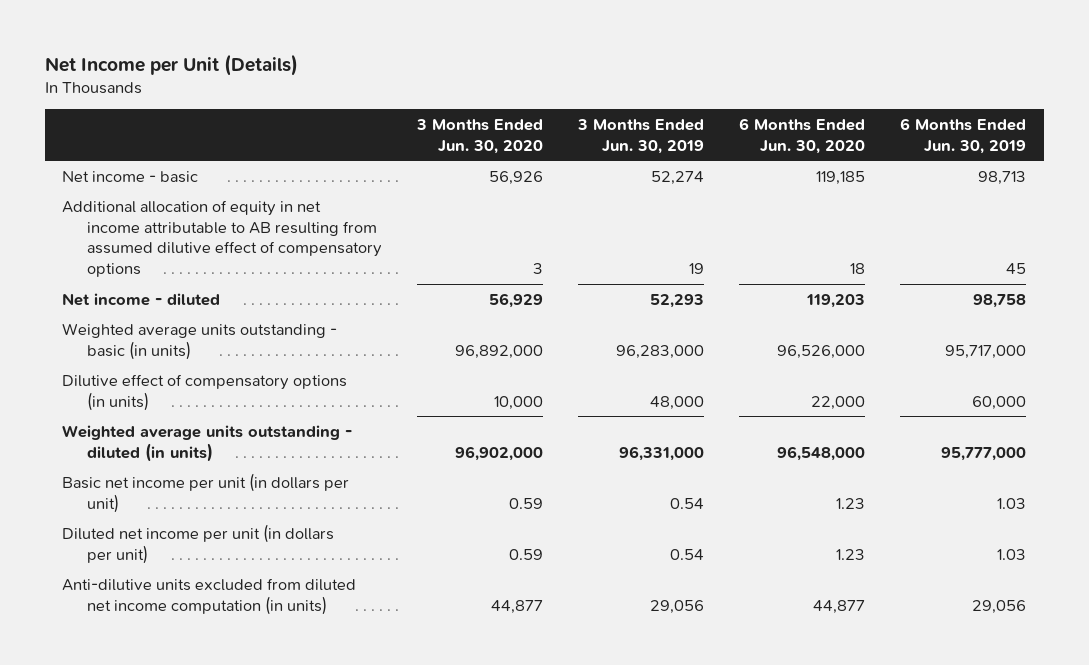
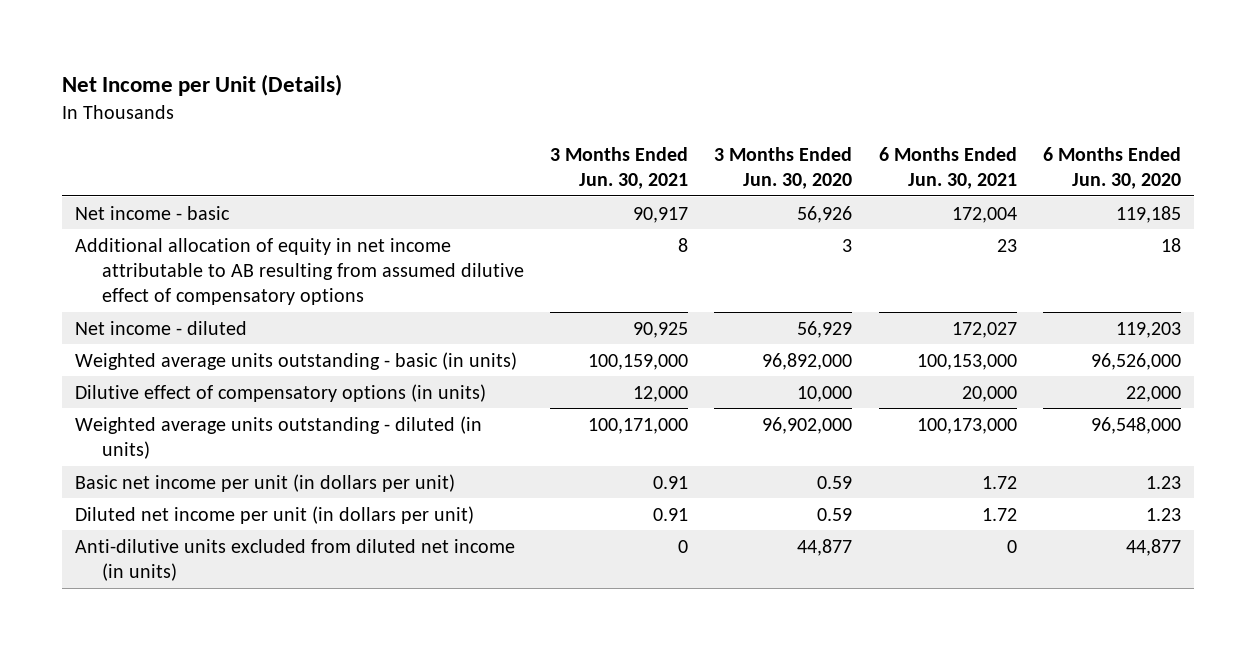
[577,118,705,154] 3 Months Ended Jun. 30, 2019 -> none
[900,117,1027,154] 6 Months Ended Jun. 30, 2019 -> none
none -> [550,146,689,189] 3 Months Ended Jun. 30, 2021
none -> [878,146,1017,189] 6 Months Ended Jun. 30, 2021
[62,577,357,615] Anti-dilutive units excluded from diluted net income computation (in units) -> [75,538,516,581] Anti-dilutive units excluded from diluted net income (in units)

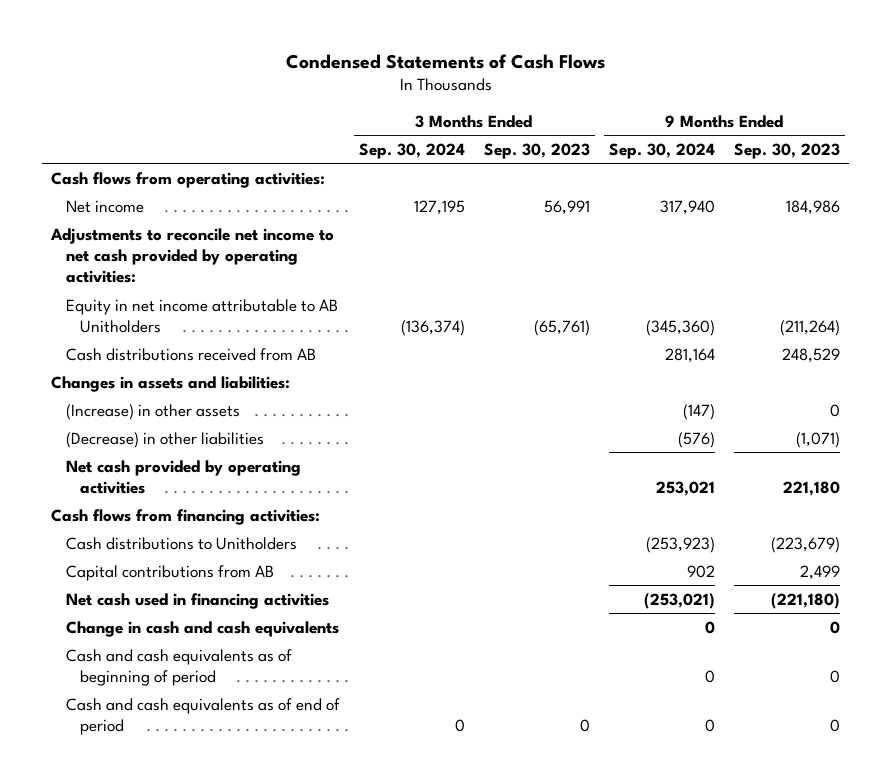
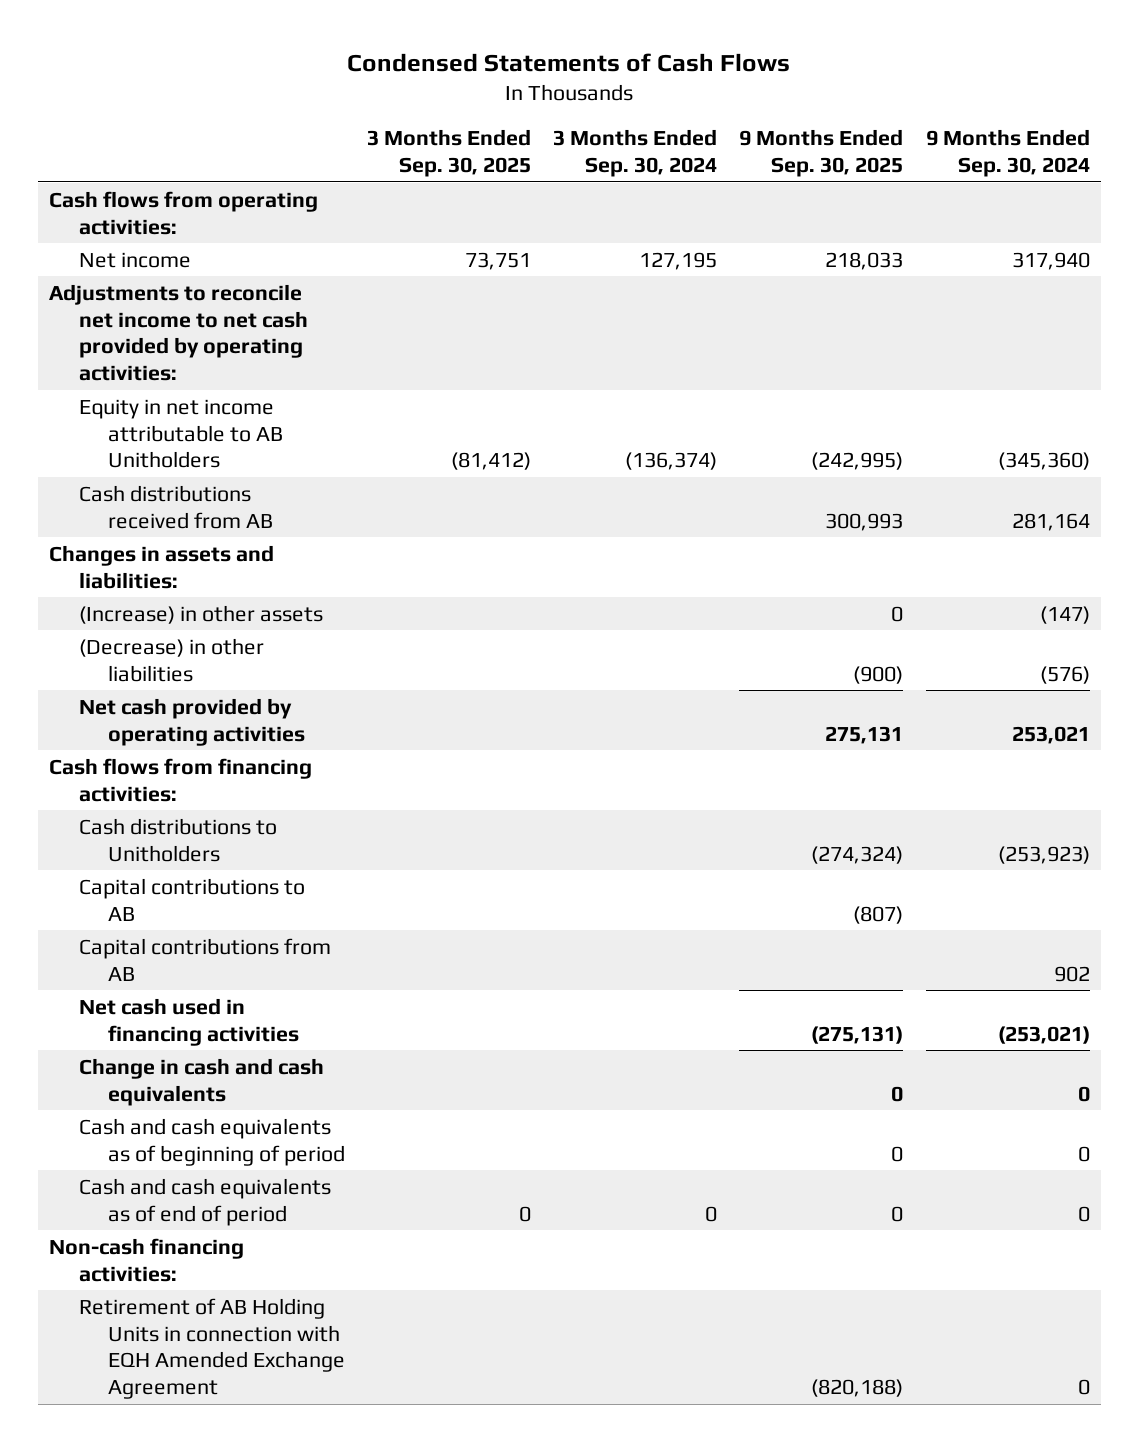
[483,142,590,159] Sep. 30, 2023 -> none
[733,142,840,159] Sep. 30, 2023 -> none
none -> [367,129,532,178] 3 Months Ended Sep. 30, 2025
none -> [739,129,904,178] 9 Months Ended Sep. 30, 2025
none -> [78,877,305,921] Capital contributions to AB
none -> [48,1237,244,1282] Non-cash financing activities:
none -> [78,1297,346,1400] Retirement of AB Holding Units in connection with EQH Amended Exchange Agreement

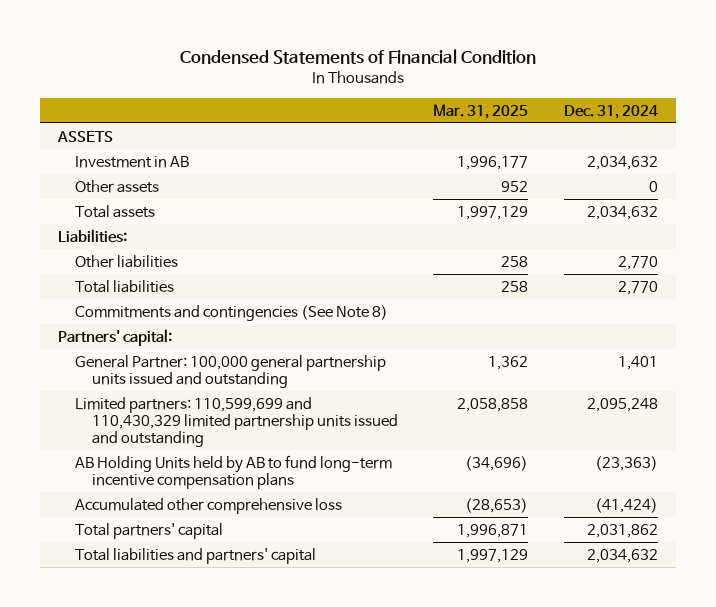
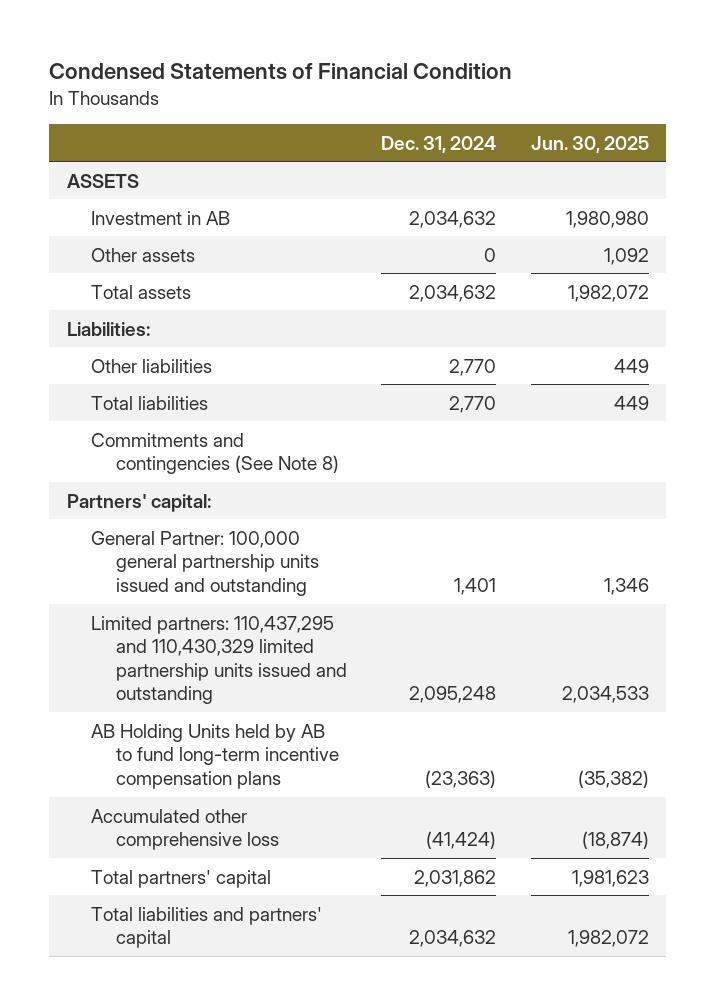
[433,103,529,119] Mar. 31, 2025 -> none
none -> [531,135,650,153] Jun. 30, 2025
[74,396,398,448] Limited partners: 110,599,699 and 110,430,329 limited partnership units issued and outstanding -> [91,615,347,705] Limited partners: 110,437,295 and 110,430,329 limited partnership units issued and outstanding

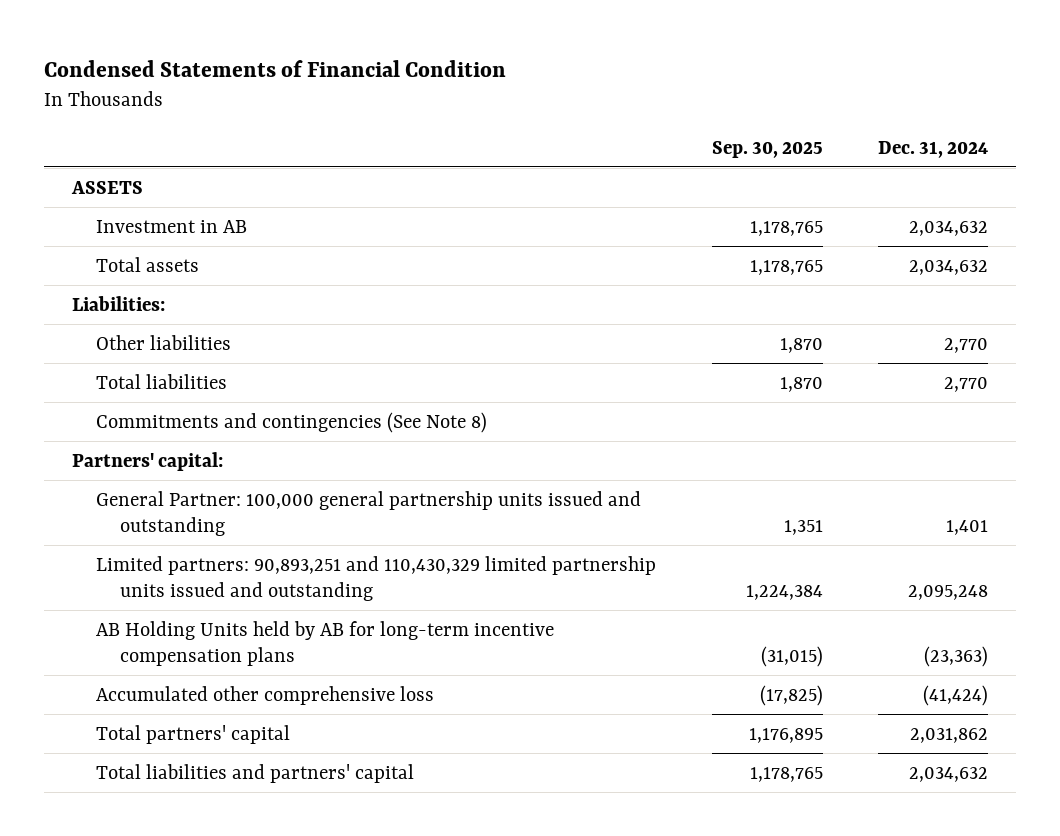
[531,135,650,153] Jun. 30, 2025 -> none
none -> [711,140,823,158] Sep. 30, 2025
[91,247,196,262] Other assets -> none
[91,615,347,705] Limited partners: 110,437,295 and 110,430,329 limited partnership units issued and outstanding -> [95,555,656,601] Limited partners: 90,893,251 and 110,430,329 limited partnership units issued and outstanding
[91,723,339,789] AB Holding Units held by AB to fund long-term incentive compensation plans -> [95,620,554,666] AB Holding Units held by AB for long-term incentive compensation plans

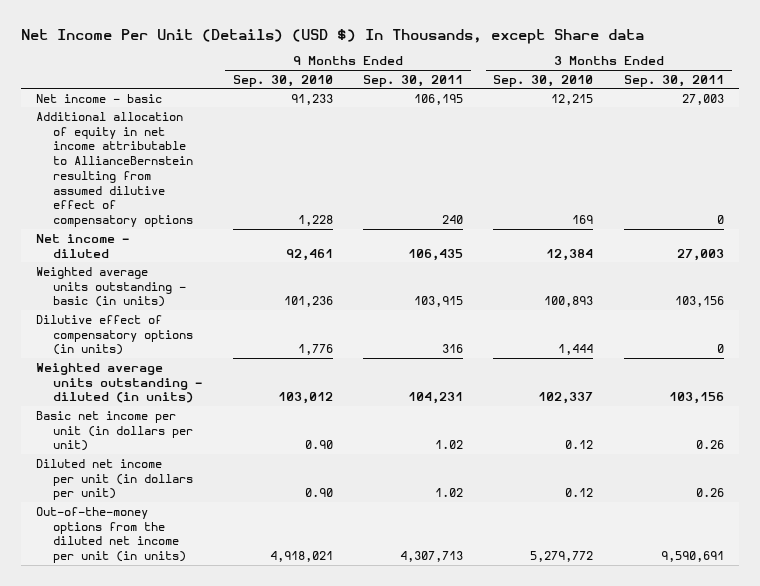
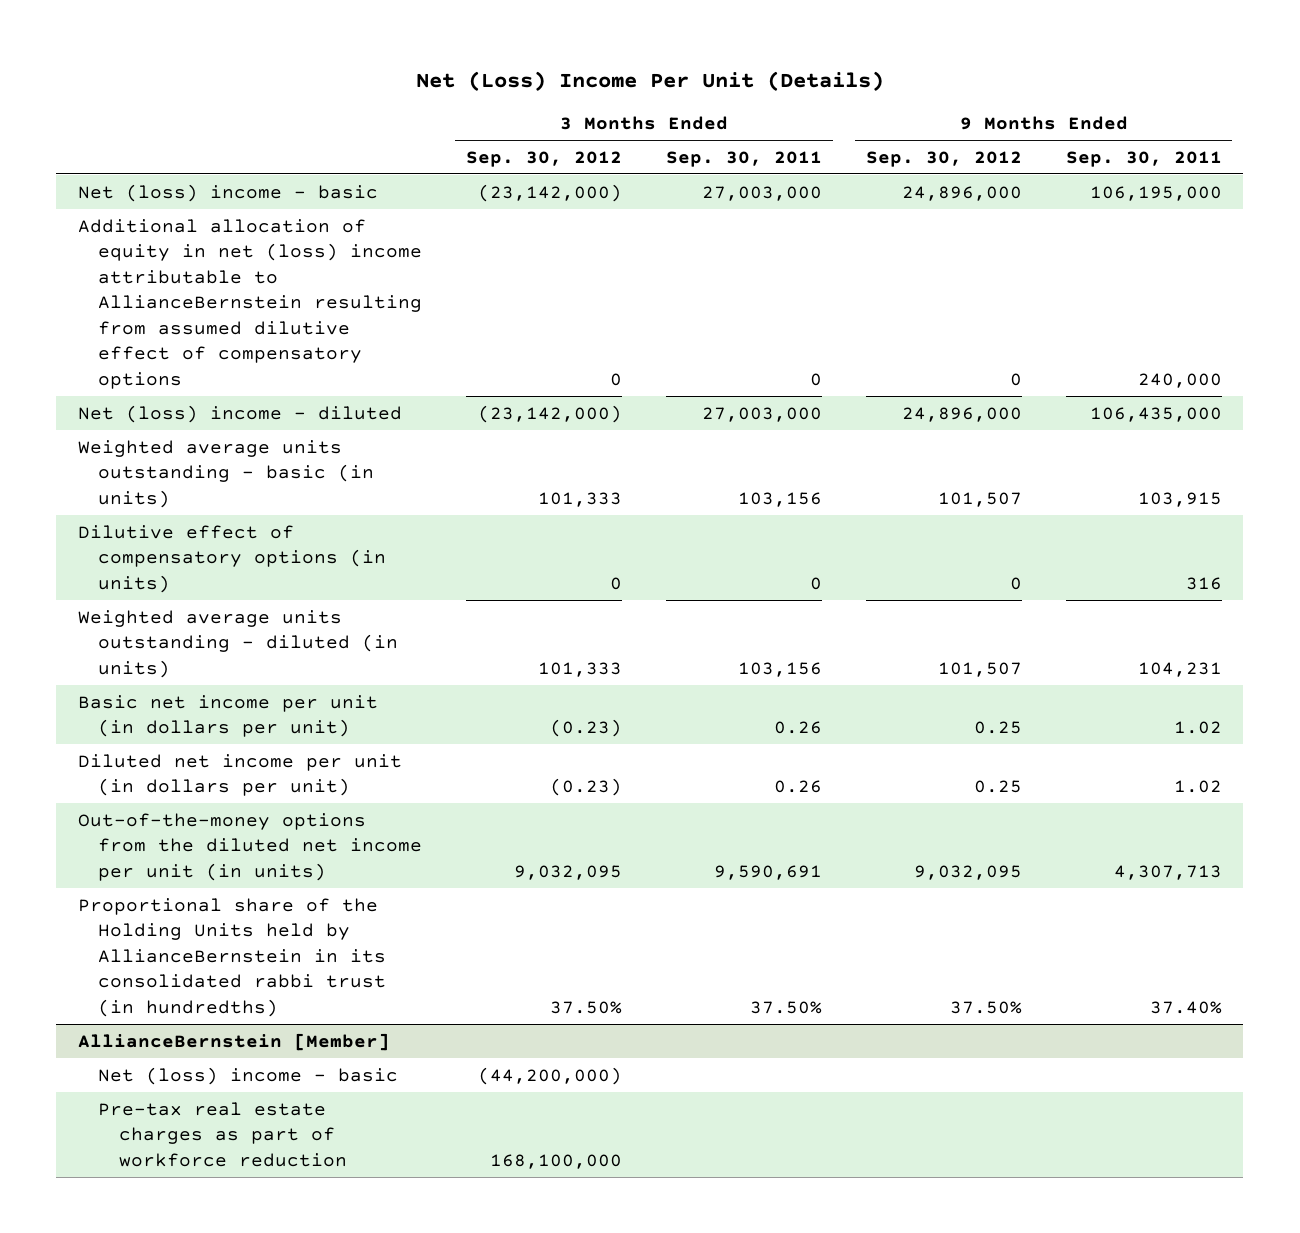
[20,28,644,44] Net Income Per Unit (Details) (USD $) In Thousands, except Share data -> [415,70,884,91] Net (Loss) Income Per Unit (Details)
[232,74,333,87] Sep. 30, 2010 -> none
[493,74,594,87] Sep. 30, 2010 -> none
none -> [466,150,623,167] Sep. 30, 2012
none -> [865,150,1022,167] Sep. 30, 2012
[36,93,163,103] Net income - basic -> [78,183,379,202] Net (loss) income - basic
[413,93,463,105] 106,195 -> [1089,185,1222,201] 106,195,000
[681,93,724,105] 27,003 -> [701,185,822,201] 27,003,000
[36,111,194,228] Additional allocation of equity in net income attributable to AllianceBernstein resulting from assumed dilutive effect of compensatory options -> [78,218,423,389] Additional allocation of equity in net (loss) income attributable to AllianceBernstein resulting from assumed dilutive effect of compensatory options
[441,215,463,225] 240 -> [1137,372,1222,388] 240,000
[36,233,130,258] Net income - diluted -> [78,404,403,423] Net (loss) income - diluted
[407,248,463,261] 106,435 -> [1089,406,1222,422] 106,435,000
[676,248,724,261] 27,003 -> [701,406,822,422] 27,003,000
none -> [78,897,387,1017] Proportional share of the Holding Units held by AllianceBernstein in its consolidated rabbi trust (in hundredths)
none -> [78,1032,391,1051] AllianceBernstein [Member]
none -> [98,1066,399,1085] Net (loss) income - basic
none -> [98,1101,347,1167] Pre-tax real estate charges as part of workforce reduction

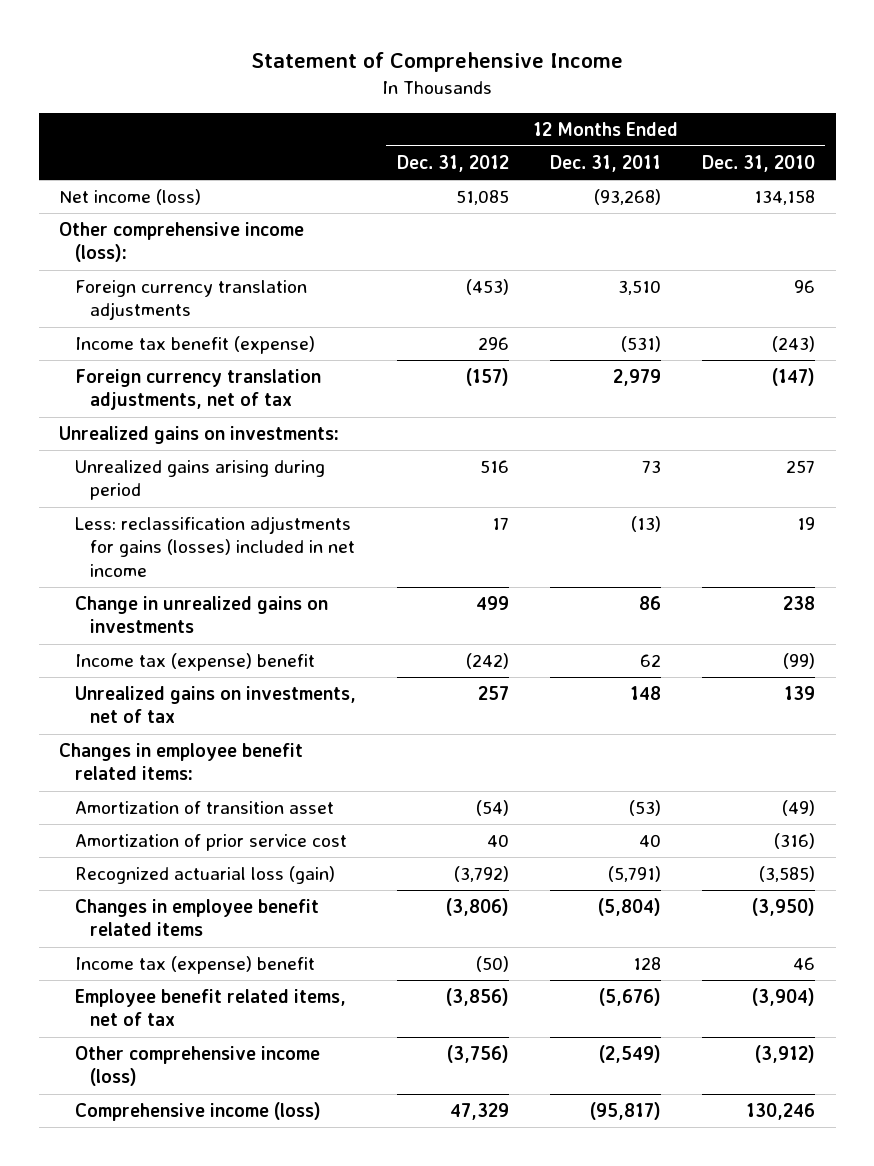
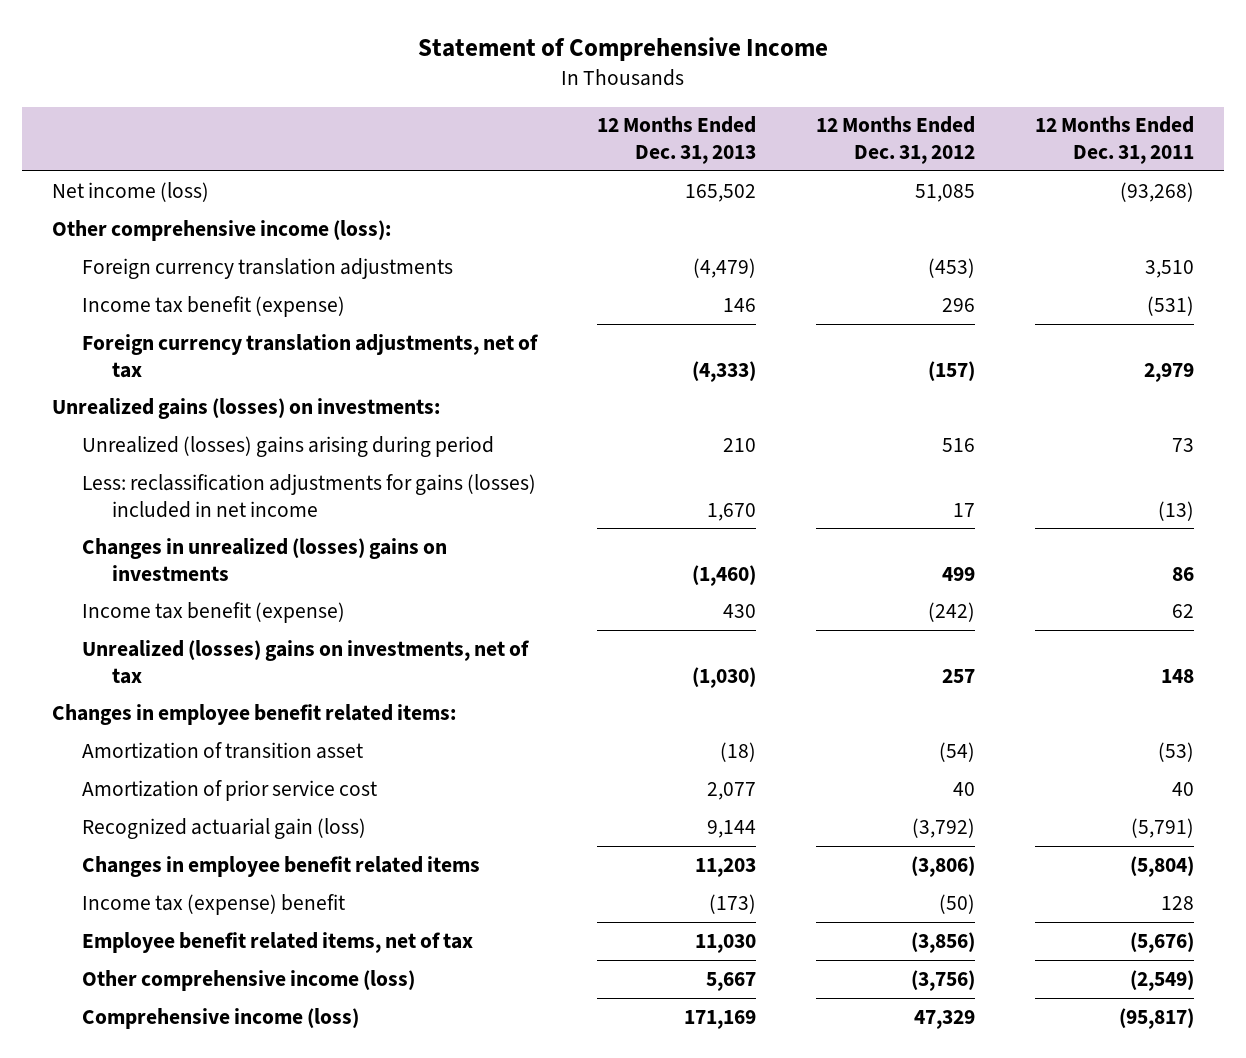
[702,154,816,172] Dec. 31, 2010 -> none
none -> [596,116,756,165] 12 Months Ended Dec. 31, 2013
[59,426,340,445] Unrealized gains on investments: -> [52,397,441,419] Unrealized gains (losses) on investments:
[74,460,325,501] Unrealized gains arising during period -> [82,435,495,457] Unrealized (losses) gains arising during period
[74,596,328,634] Change in unrealized gains on investments -> [82,537,448,581] Changes in unrealized (losses) gains on investments
[74,653,315,672] Income tax (expense) benefit -> [82,601,346,623] Income tax benefit (expense)
[74,686,356,724] Unrealized gains on investments, net of tax -> [82,639,530,684] Unrealized (losses) gains on investments, net of tax
[74,866,335,885] Recognized actuarial loss (gain) -> [82,817,367,839] Recognized actuarial gain (loss)

